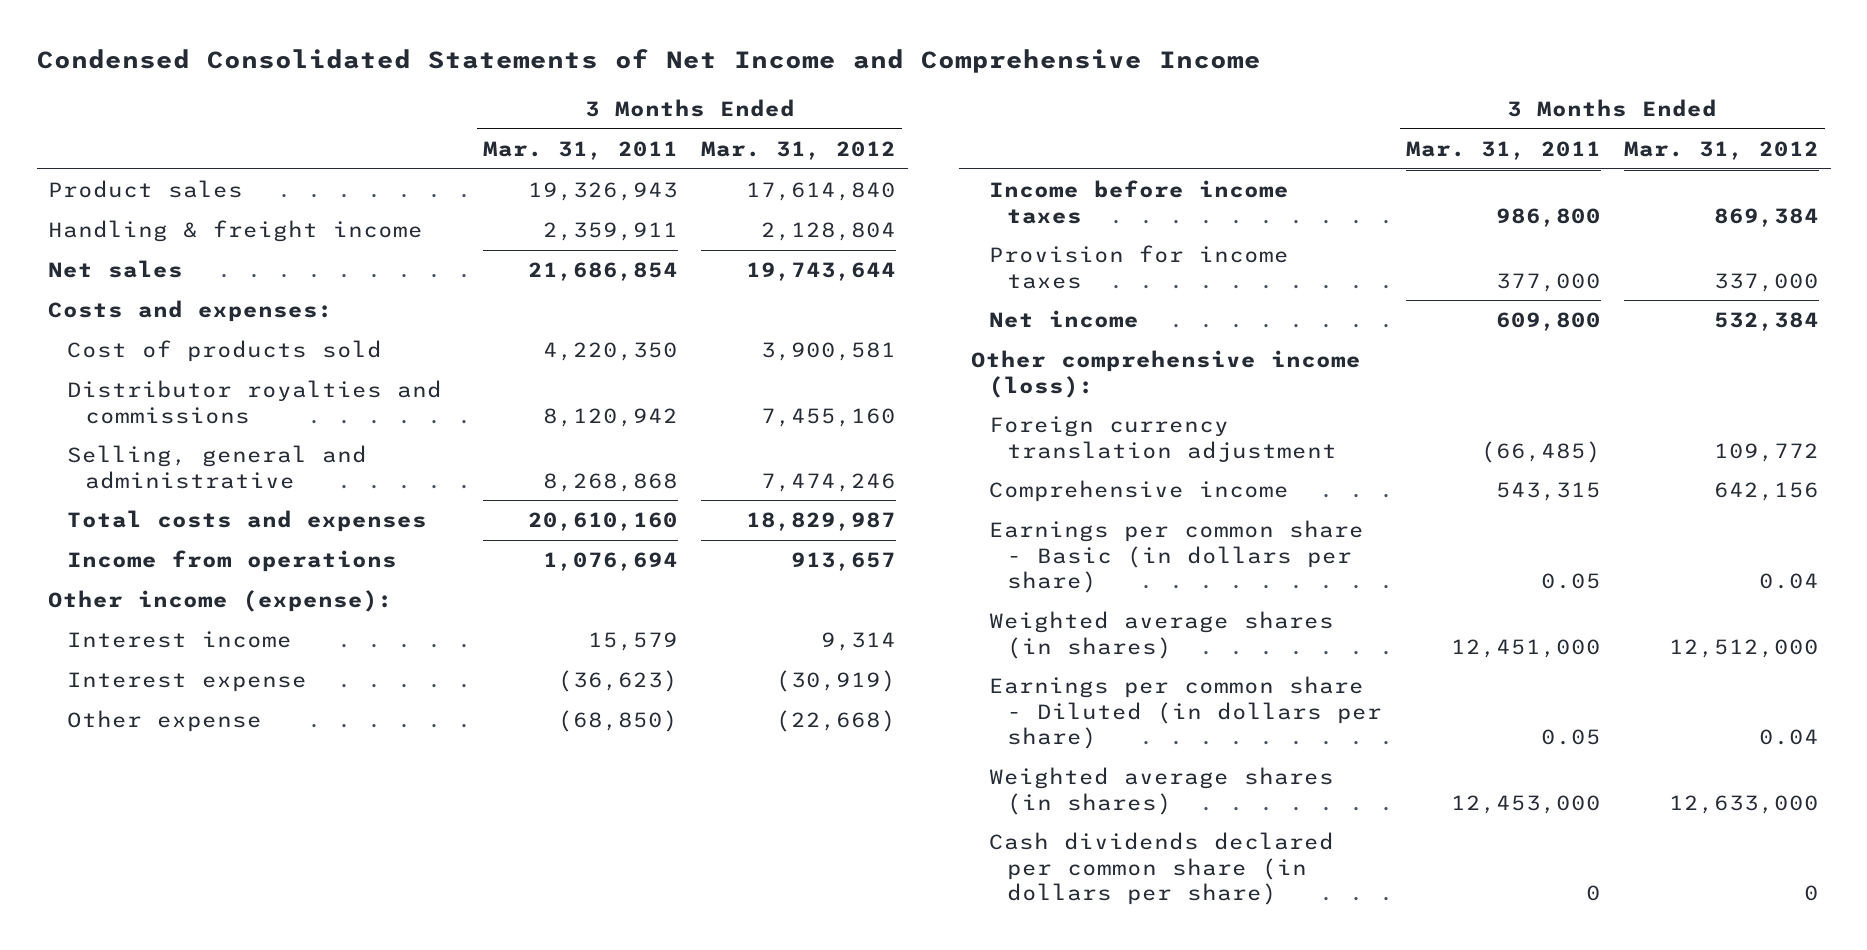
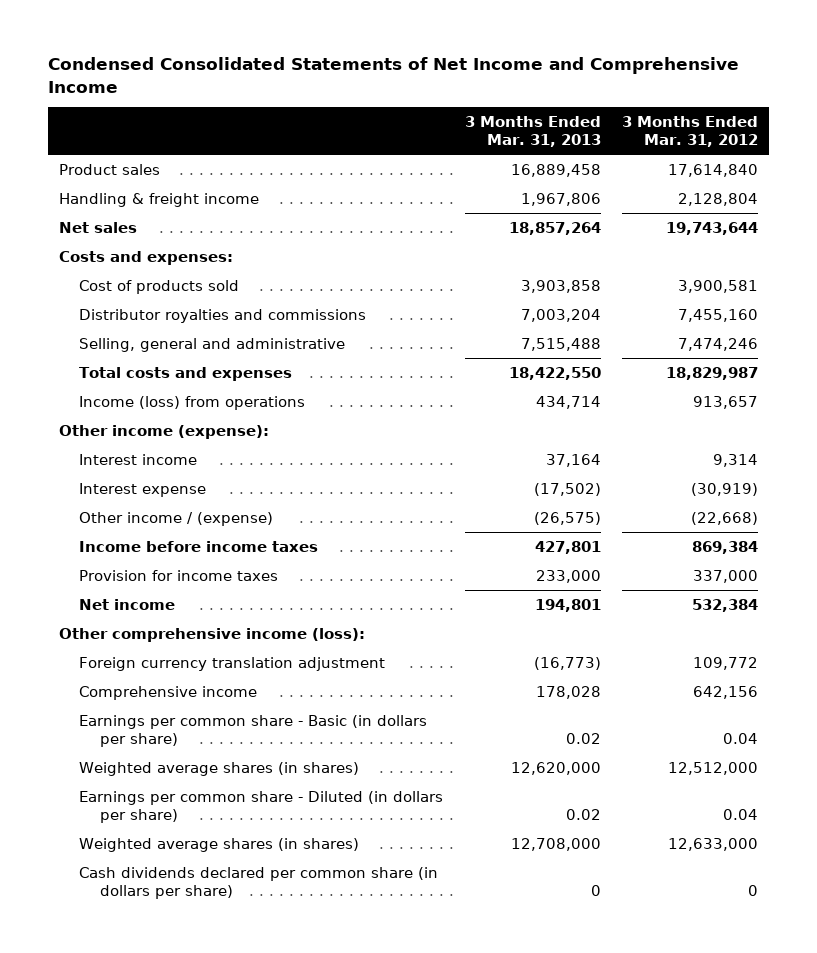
[483,140,679,160] Mar. 31, 2011 -> none
none -> [464,115,601,147] 3 Months Ended Mar. 31, 2013
[66,550,397,573] Income from operations -> [79,395,306,410] Income (loss) from operations
[66,710,262,733] Other expense -> [79,511,274,526] Other income / (expense)

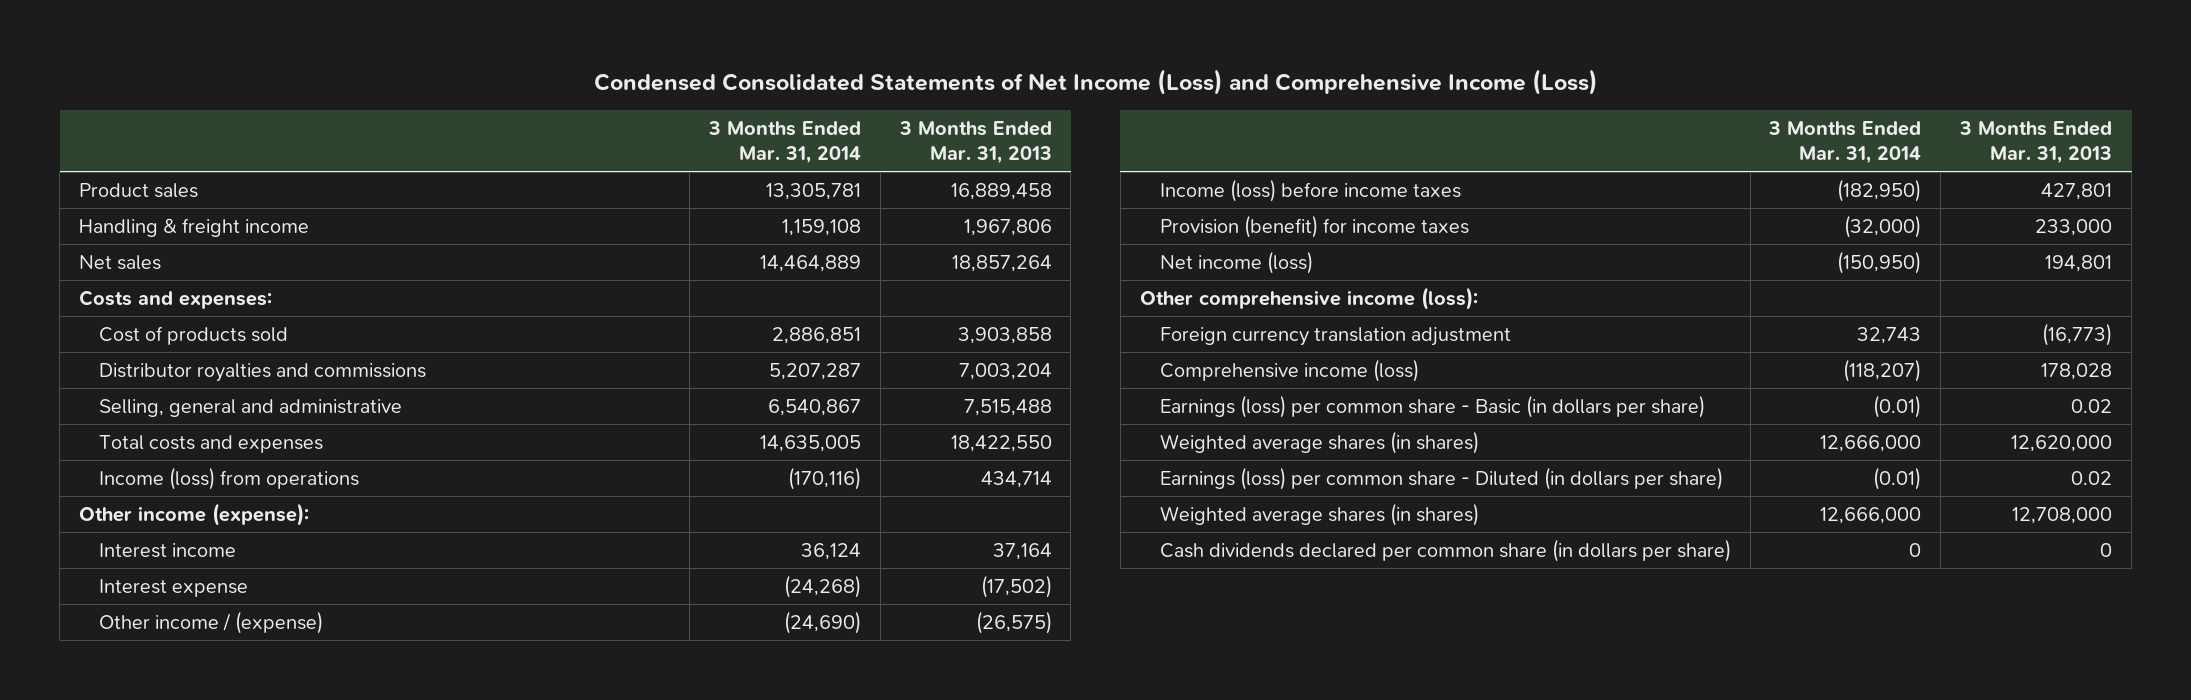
[48,57,740,93] Condensed Consolidated Statements of Net Income and Comprehensive Income -> [593,69,1598,96] Condensed Consolidated Statements of Net Income (Loss) and Comprehensive Income (Loss)
[622,115,759,147] 3 Months Ended Mar. 31, 2012 -> none
none -> [707,121,861,164] 3 Months Ended Mar. 31, 2014
[79,540,319,552] Income before income taxes -> [1159,178,1461,202] Income (loss) before income taxes
[79,569,279,581] Provision for income taxes -> [1159,214,1469,238] Provision (benefit) for income taxes
[79,598,176,610] Net income -> [1159,250,1313,274] Net income (loss)
[79,685,258,700] Comprehensive income -> [1159,358,1419,382] Comprehensive income (loss)
[79,714,428,747] Earnings per common share - Basic (in dollars per share) -> [1159,394,1705,418] Earnings (loss) per common share - Basic (in dollars per share)
[79,790,444,823] Earnings per common share - Diluted (in dollars per share) -> [1159,466,1723,490] Earnings (loss) per common share - Diluted (in dollars per share)

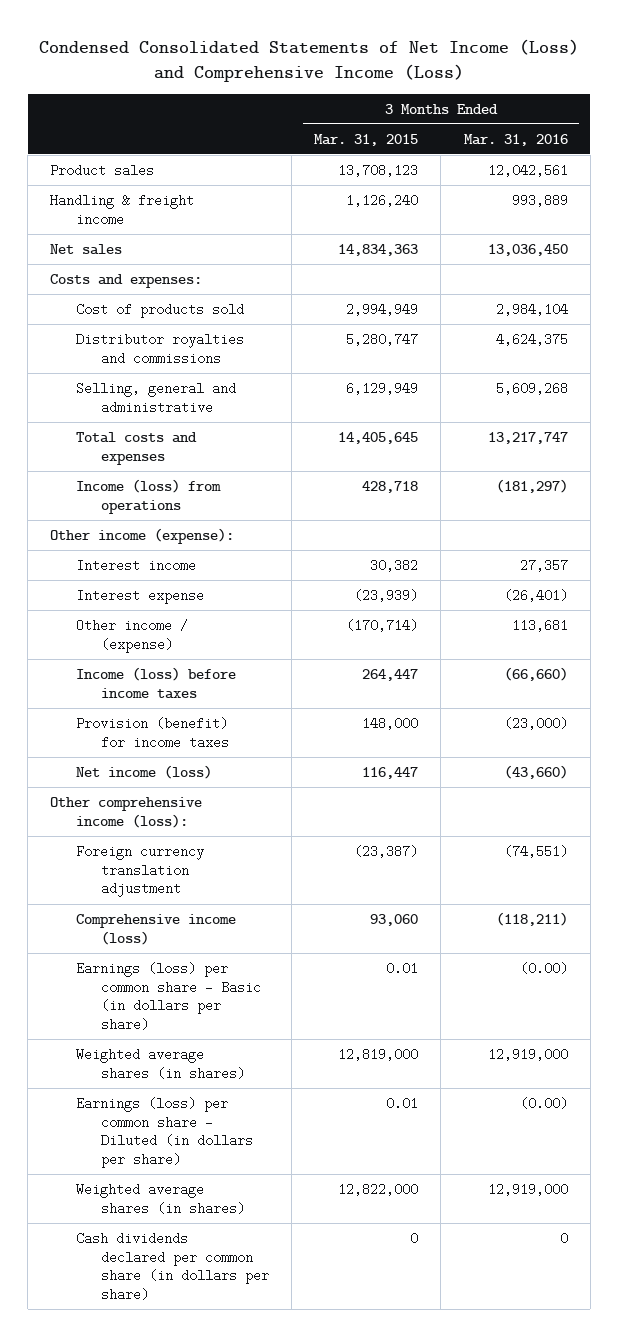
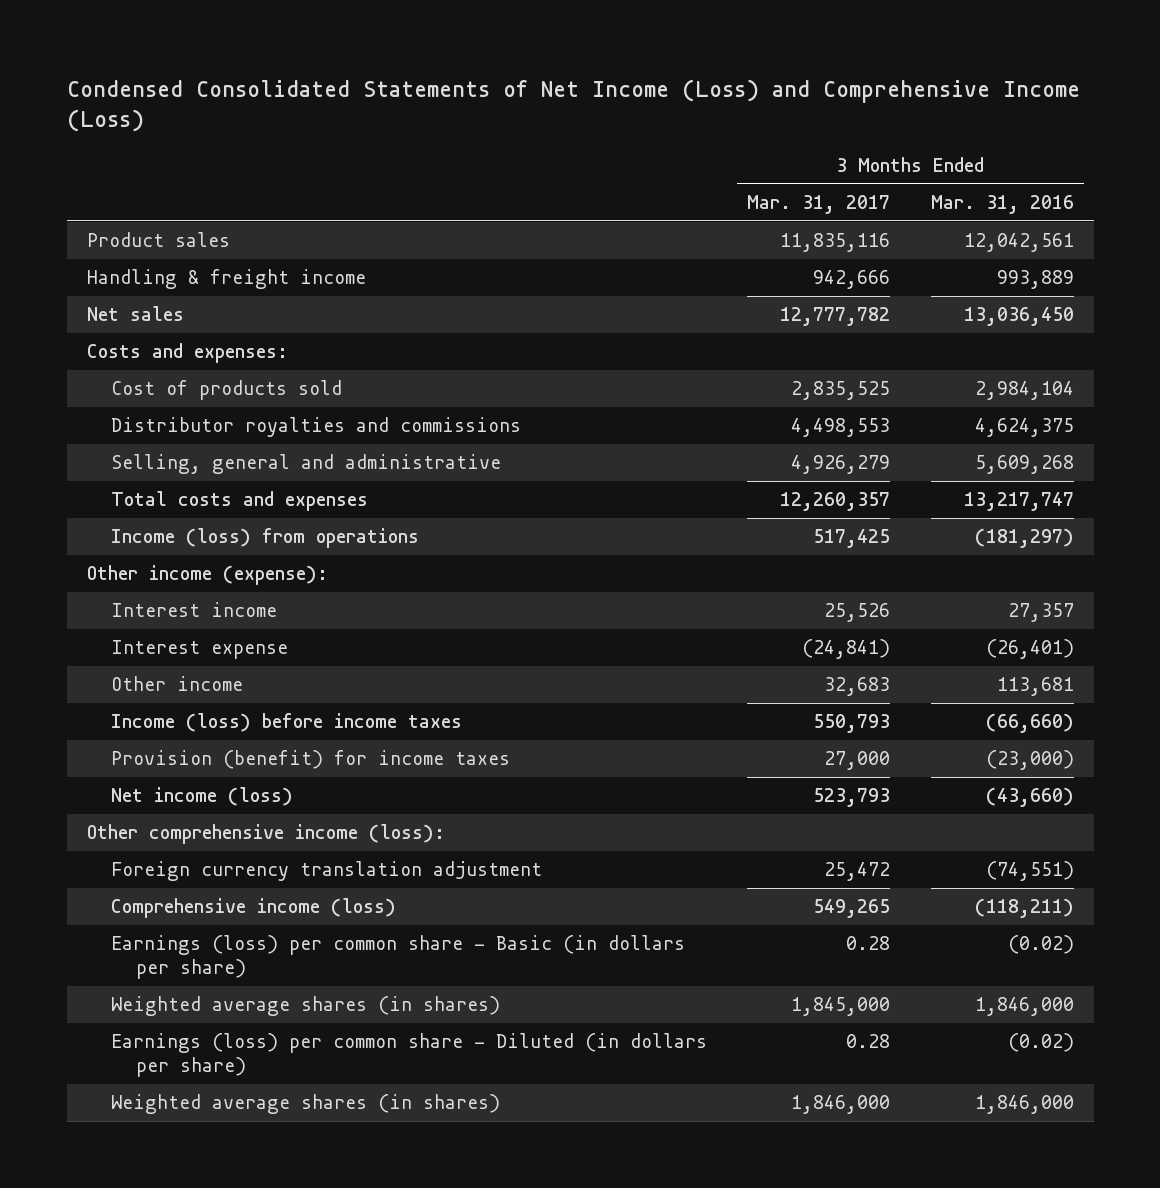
[314,133,419,146] Mar. 31, 2015 -> none
none -> [747,195,891,215] Mar. 31, 2017
[75,618,188,653] Other income / (expense) -> [111,676,244,692] Other income
[75,1231,269,1302] Cash dividends declared per common share (in dollars per share) -> none
[519,961,568,975] (0.00) -> [1007,935,1074,955] (0.02)
[487,1047,568,1061] 12,919,000 -> [974,997,1074,1017] 1,846,000
[519,1096,568,1110] (0.00) -> [1007,1033,1074,1053] (0.02)
[487,1182,568,1196] 12,919,000 -> [974,1095,1074,1115] 1,846,000

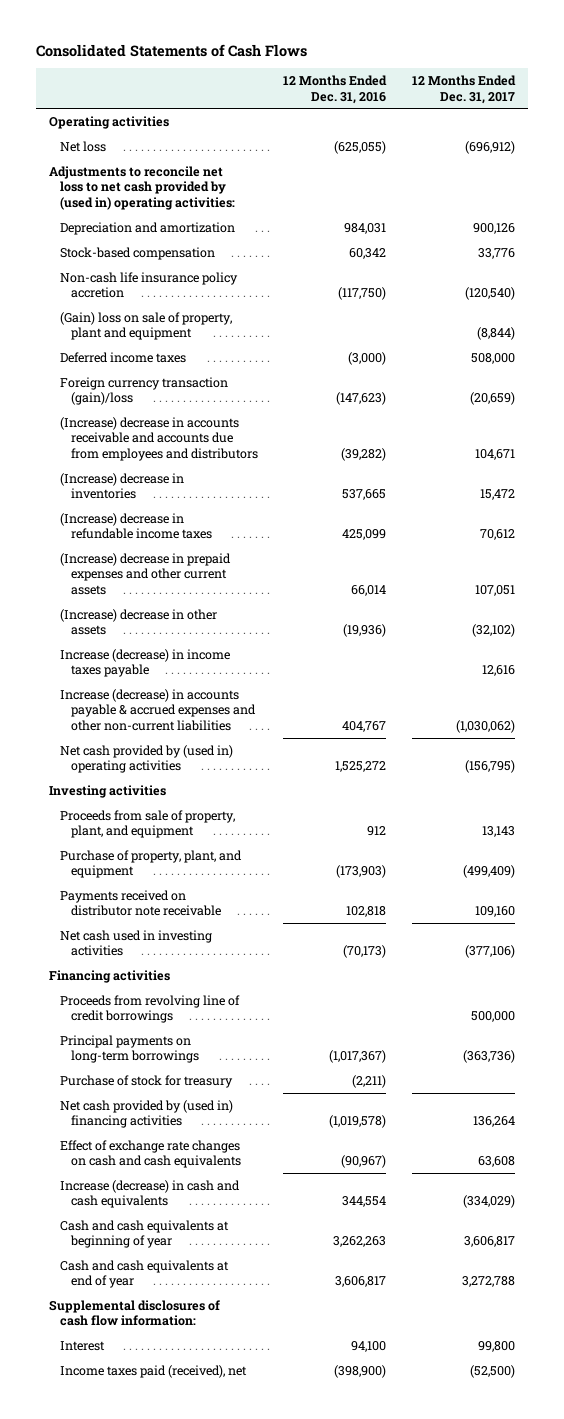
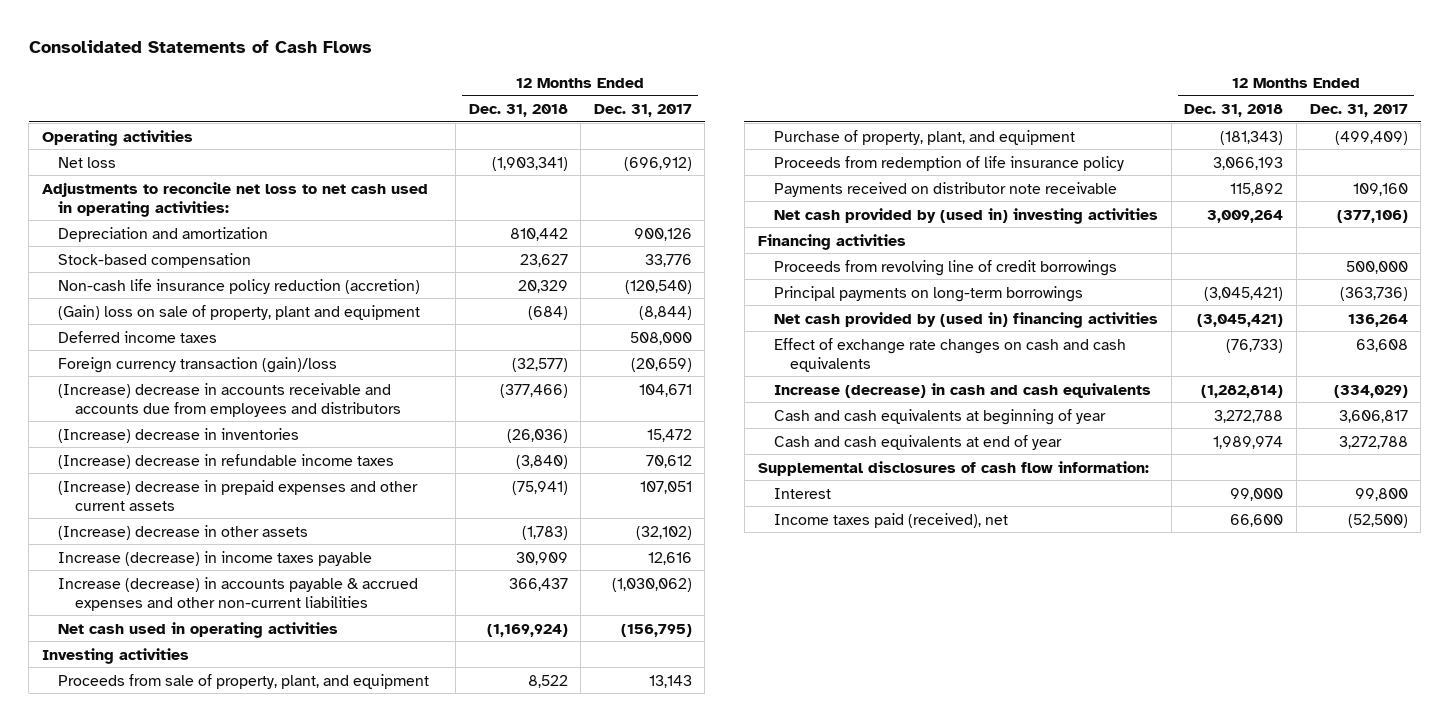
[283,75,388,104] 12 Months Ended Dec. 31, 2016 -> none
none -> [468,103,568,117] Dec. 31, 2018
[49,165,235,210] Adjustments to reconcile net loss to net cash provided by (used in) operating activities: -> [41,181,428,217] Adjustments to reconcile net loss to net cash used in operating activities:
[59,271,238,299] Non-cash life insurance policy accretion -> [58,278,421,294] Non-cash life insurance policy reduction (accretion)
[59,744,233,774] Net cash provided by (used in) operating activities -> [58,621,339,638] Net cash used in operating activities
none -> [773,155,1124,171] Proceeds from redemption of life insurance policy
[59,929,212,957] Net cash used in investing activities -> [773,207,1158,224] Net cash provided by (used in) investing activities
[59,1074,233,1088] Purchase of stock for treasury -> none

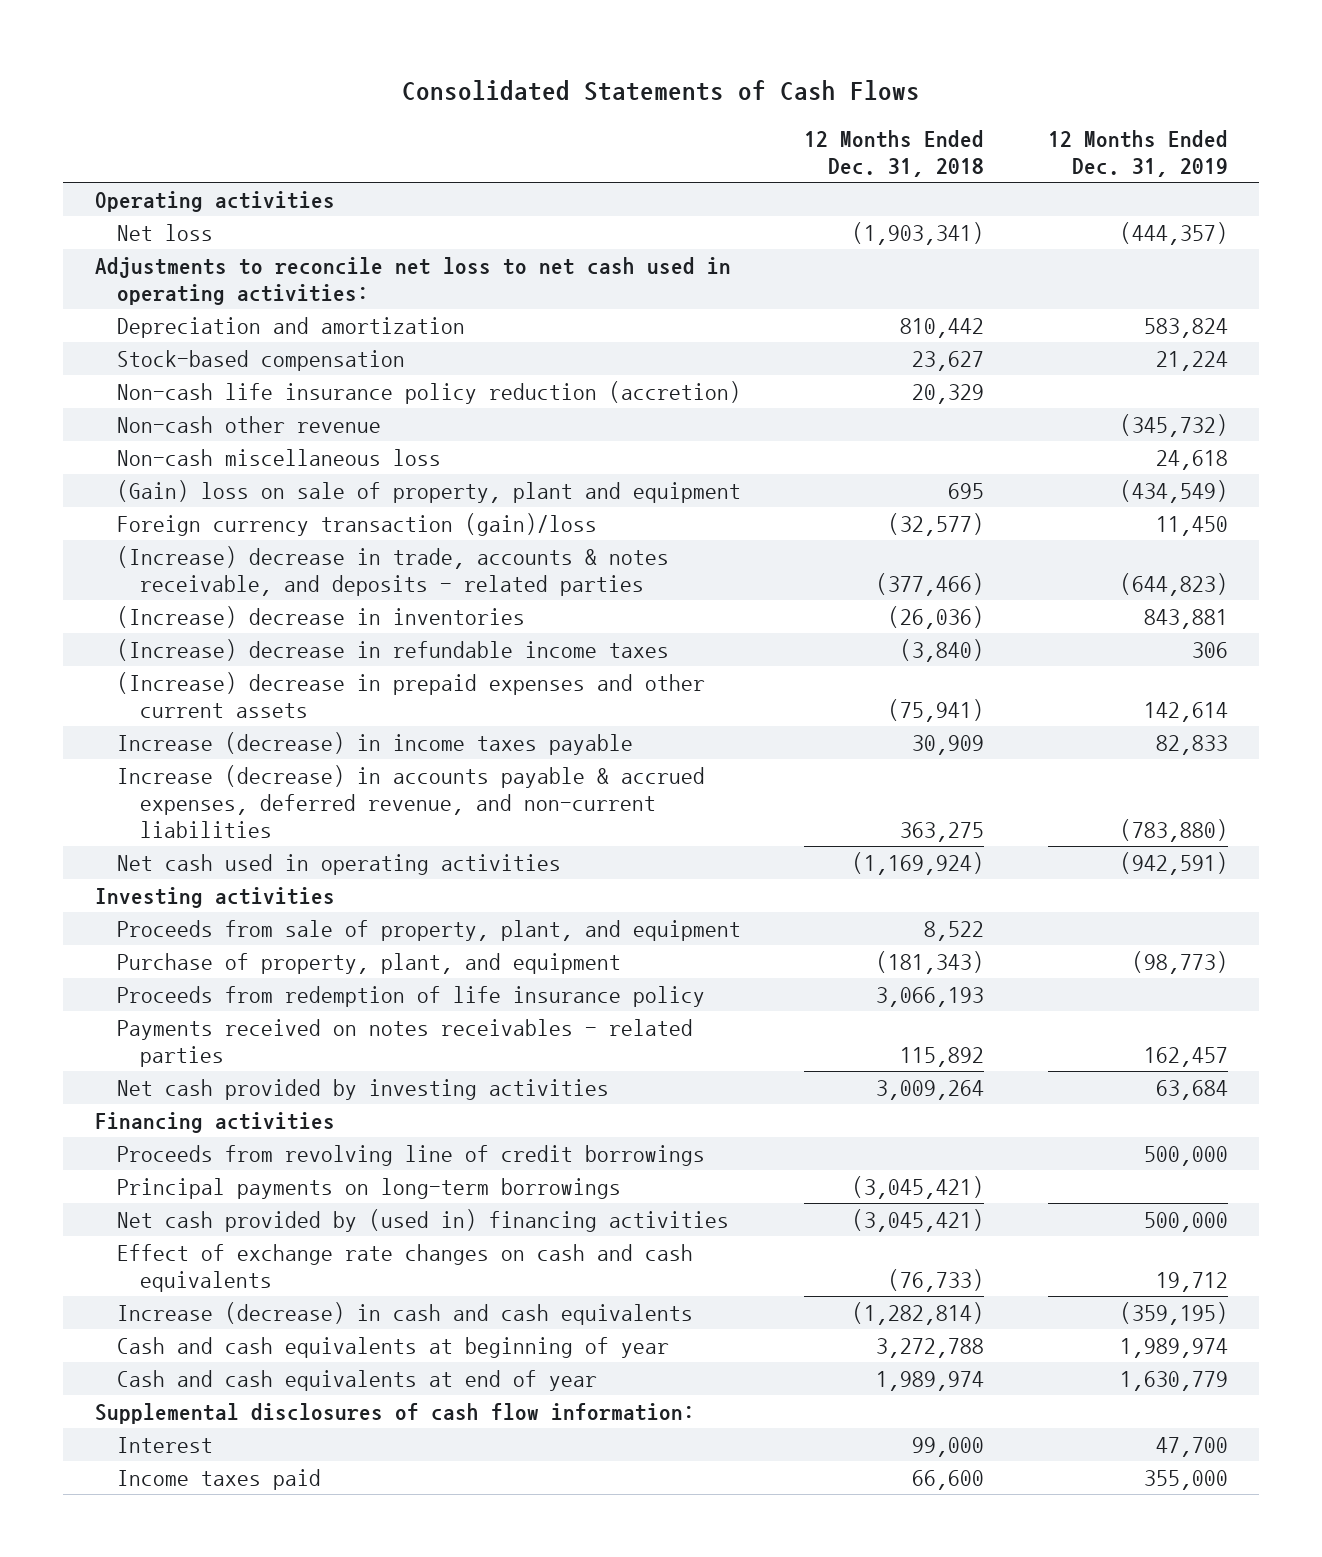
[593,103,692,117] Dec. 31, 2017 -> none
none -> [1047,129,1228,177] 12 Months Ended Dec. 31, 2019
[58,330,218,343] Deferred income taxes -> none
none -> [117,416,382,434] Non-cash other revenue
none -> [117,449,442,467] Non-cash miscellaneous loss
[527,305,568,320] (684) -> [948,483,985,500] 695
[58,382,401,417] (Increase) decrease in accounts receivable and accounts due from employees and distributors -> [117,546,670,597] (Increase) decrease in trade, accounts & notes receivable, and deposits - related parties
[58,524,309,540] (Increase) decrease in other assets -> none
[58,576,419,611] Increase (decrease) in accounts payable & accrued expenses and other non-current liabilities -> [117,765,706,838] Increase (decrease) in accounts payable & accrued expenses, deferred revenue, and non-current liabilities
[508,577,568,591] 366,437 -> [900,821,985,842] 363,275
[773,181,1117,197] Payments received on distributor note receivable -> [117,1019,694,1068] Payments received on notes receivables - related parties
[773,207,1158,224] Net cash provided by (used in) investing activities -> [117,1079,610,1101] Net cash provided by investing activities
[773,512,1008,528] Income taxes paid (received), net -> [117,1469,322,1491] Income taxes paid

